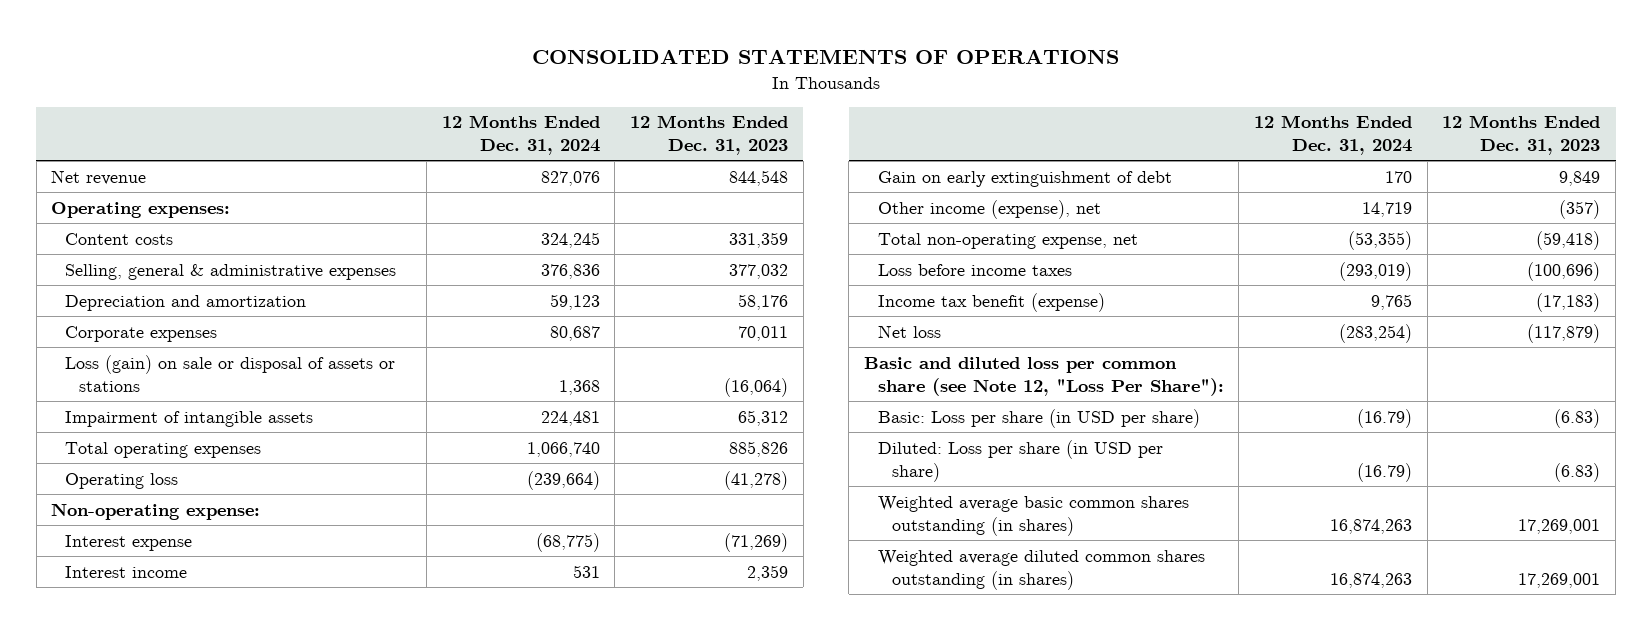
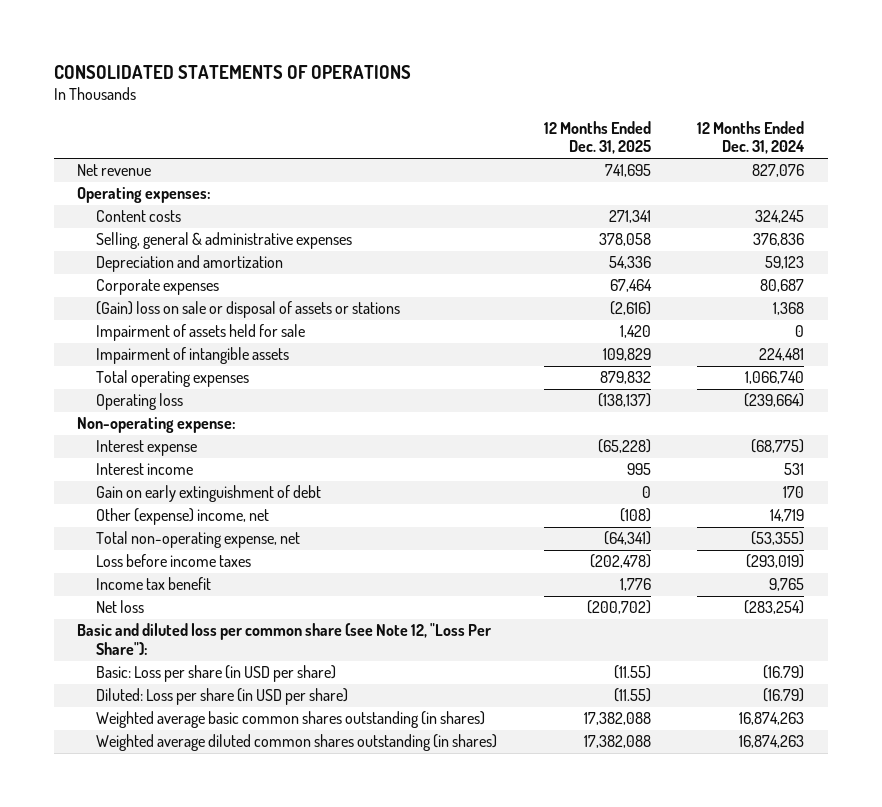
[630,115,789,156] 12 Months Ended Dec. 31, 2023 -> none
none -> [543,120,651,155] 12 Months Ended Dec. 31, 2025
[65,354,396,392] Loss (gain) on sale or disposal of assets or stations -> [96,301,401,319] (Gain) loss on sale or disposal of assets or stations
none -> [96,324,306,342] Impairment of assets held for sale
[877,199,1101,219] Other income (expense), net -> [96,508,270,526] Other (expense) income, net
[877,292,1105,312] Income tax benefit (expense) -> [96,577,212,591] Income tax benefit

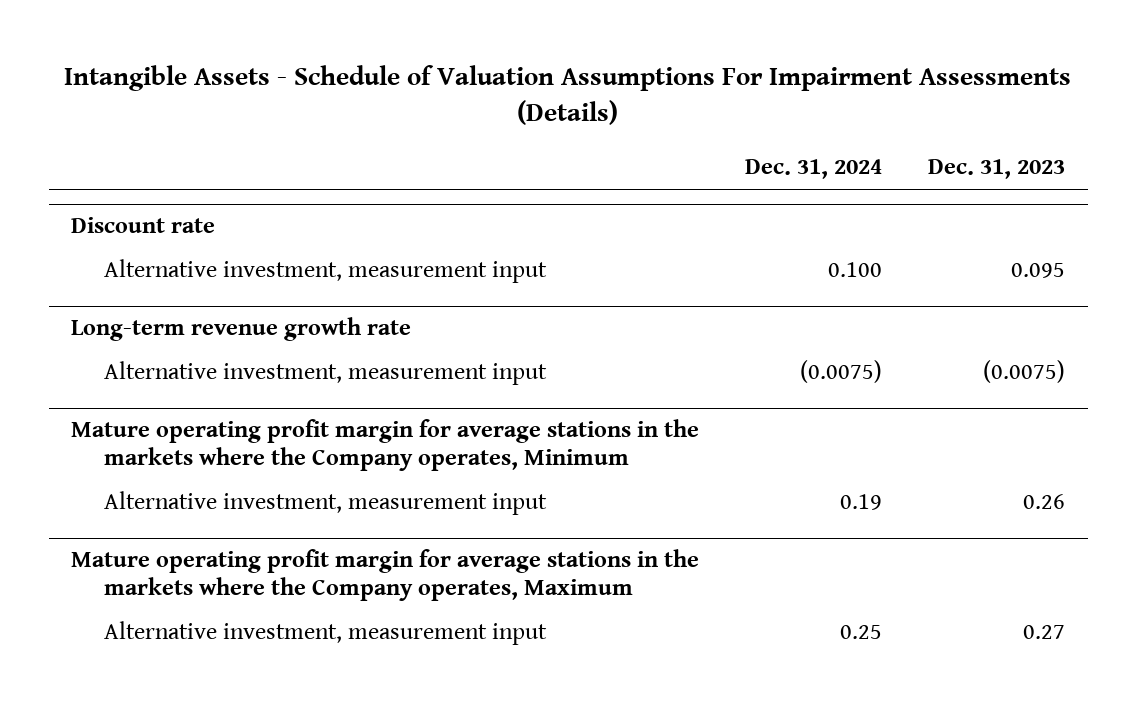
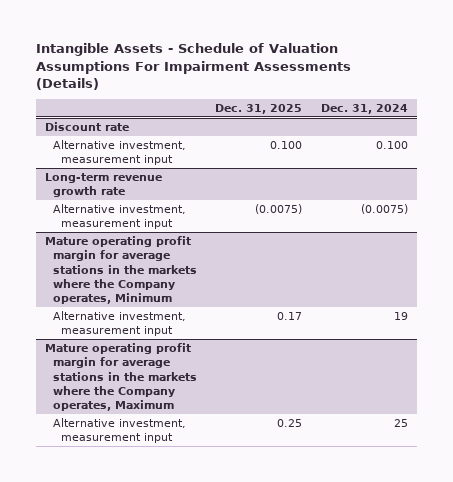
[927,159,1065,180] Dec. 31, 2023 -> none
none -> [215,104,303,115] Dec. 31, 2025
[840,494,883,511] 0.19 -> [393,311,408,320] 19
[840,625,883,640] 0.25 -> [393,418,408,427] 25

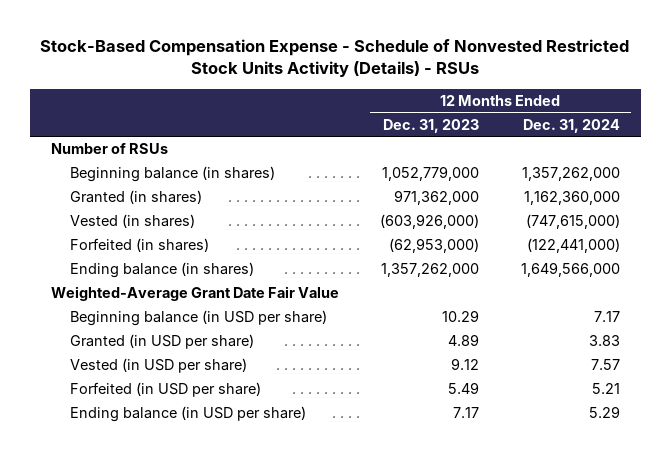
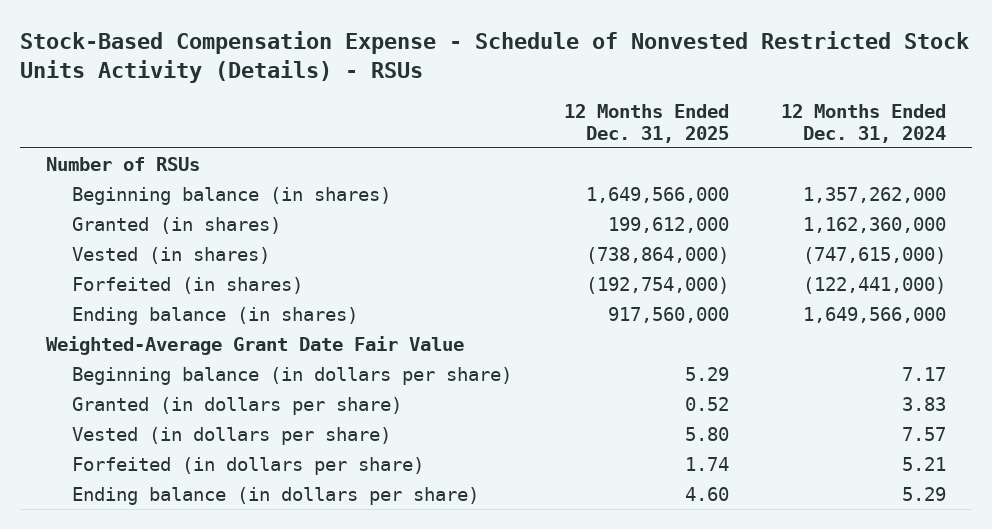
[383,118,480,133] Dec. 31, 2023 -> none
none -> [564,104,730,143] 12 Months Ended Dec. 31, 2025
[69,310,327,327] Beginning balance (in USD per share) -> [72,366,513,385] Beginning balance (in dollars per share)
[69,334,254,350] Granted (in USD per share) -> [72,396,403,415] Granted (in dollars per share)
[69,358,247,374] Vested (in USD per share) -> [72,426,392,445] Vested (in dollars per share)
[69,382,261,398] Forfeited (in USD per share) -> [72,456,425,475] Forfeited (in dollars per share)
[69,406,306,423] Ending balance (in USD per share) -> [72,486,480,505] Ending balance (in dollars per share)

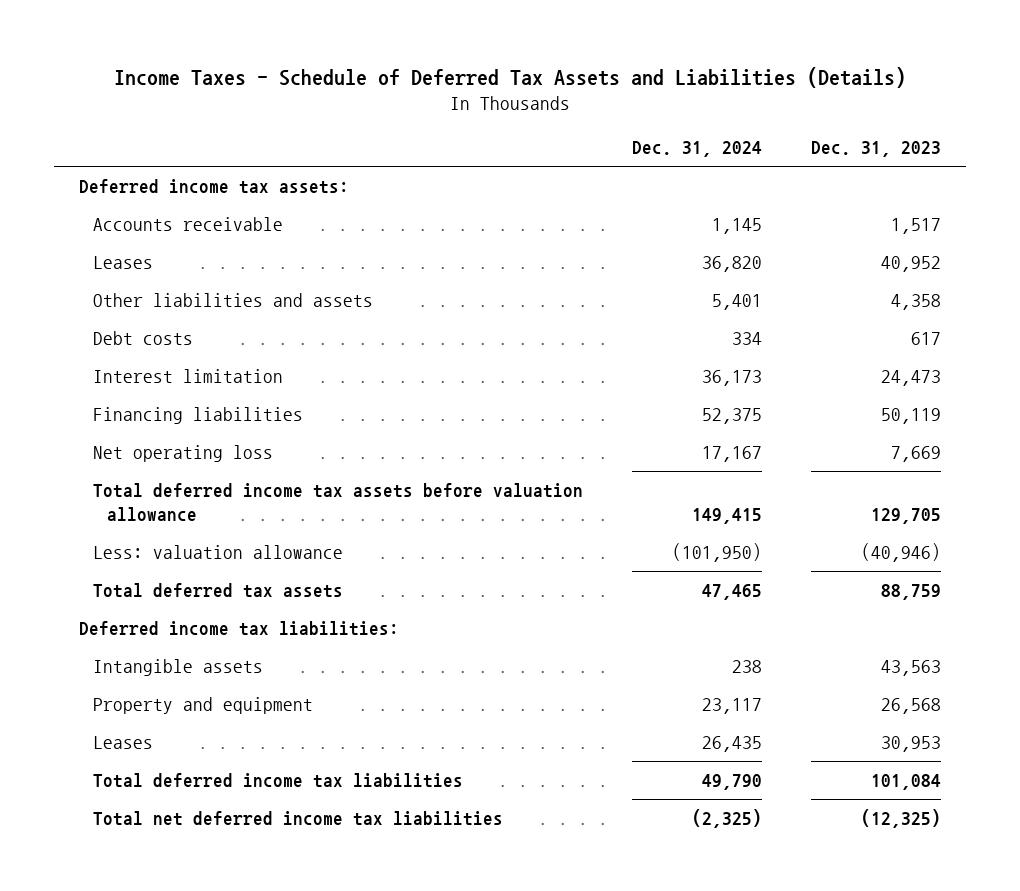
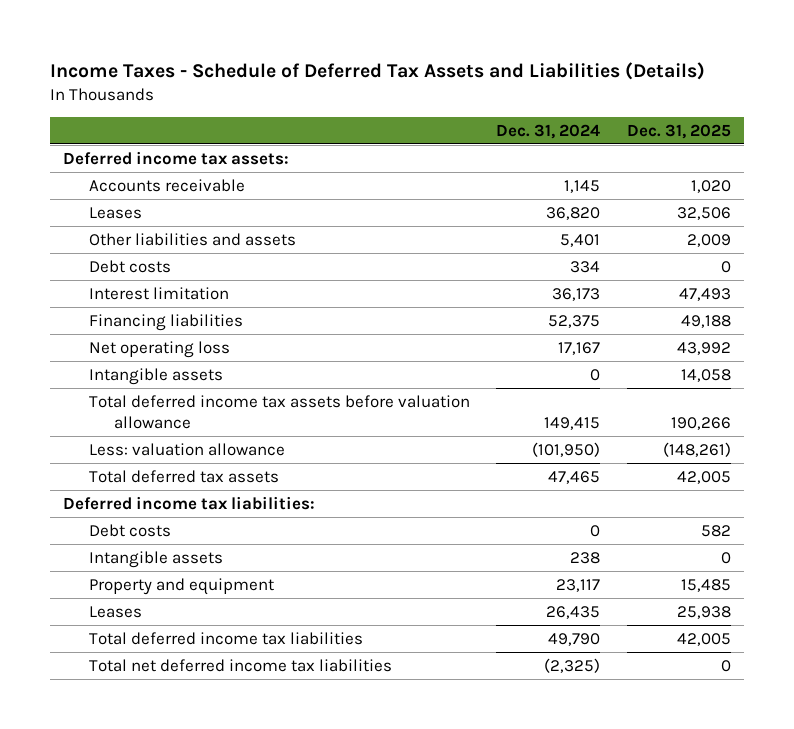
[811,141,942,158] Dec. 31, 2023 -> none
none -> [626,123,731,139] Dec. 31, 2025
none -> [88,367,223,385] Intangible assets
none -> [88,523,171,537] Debt costs

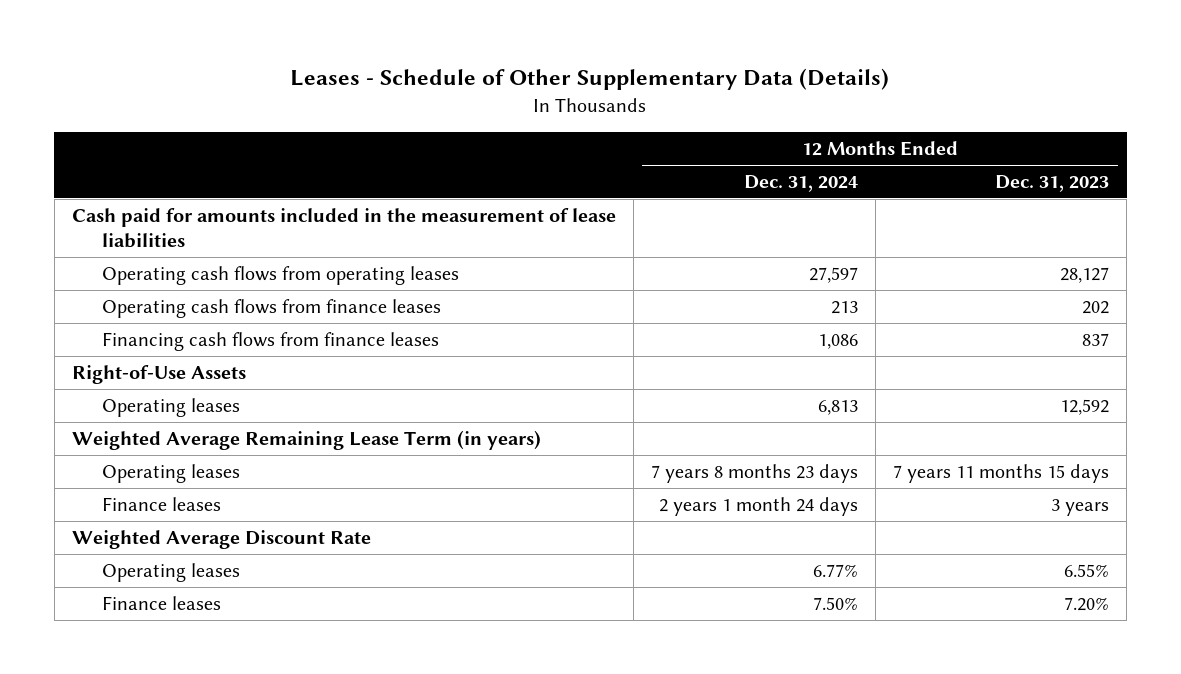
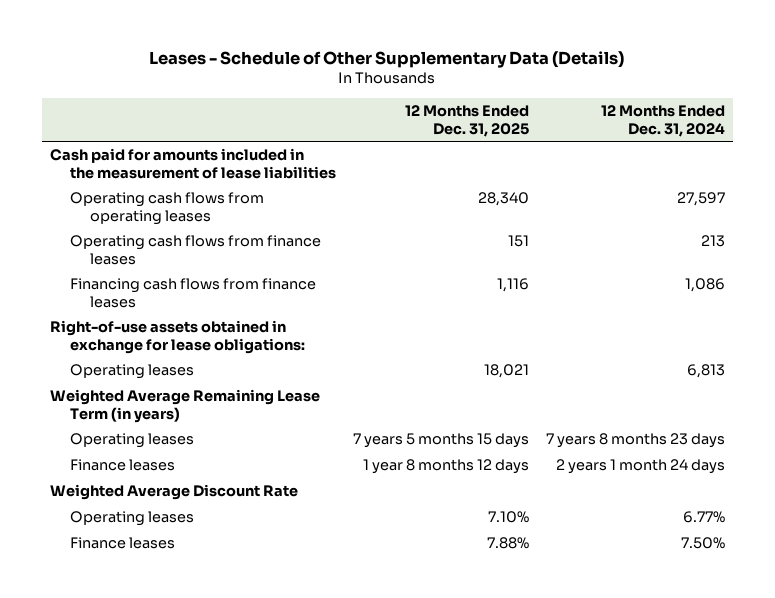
[995,175,1110,193] Dec. 31, 2023 -> none
none -> [404,104,529,137] 12 Months Ended Dec. 31, 2025
[71,364,246,384] Right-of-Use Assets -> [50,320,306,354] Right-of-use assets obtained in exchange for lease obligations:

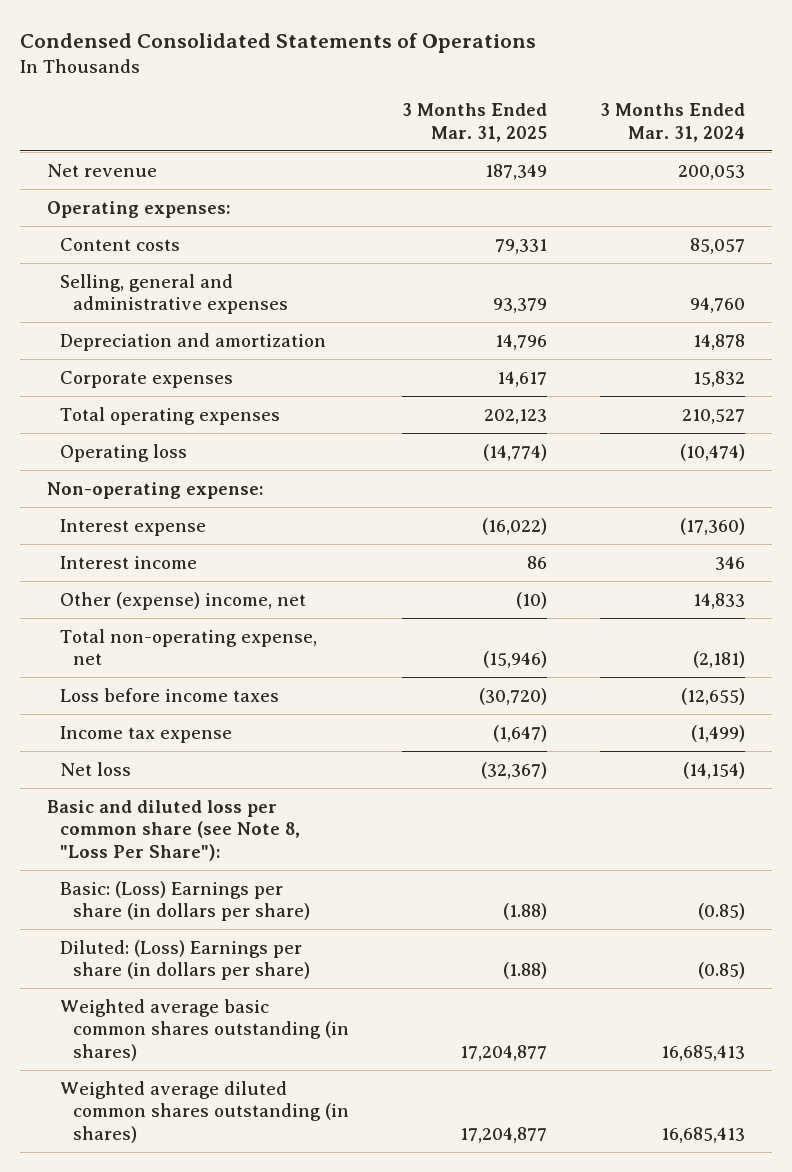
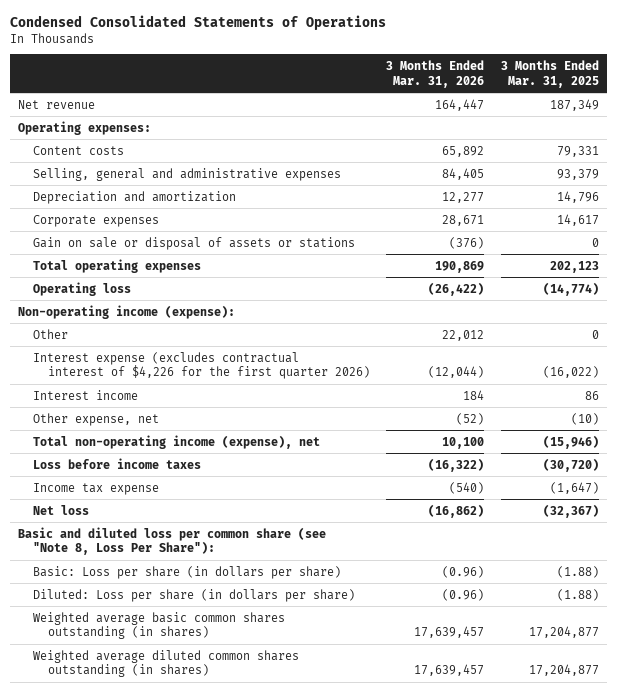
[600,103,746,142] 3 Months Ended Mar. 31, 2024 -> none
none -> [386,59,485,88] 3 Months Ended Mar. 31, 2026
none -> [32,236,355,250] Gain on sale or disposal of assets or stations
[46,481,264,499] Non-operating expense: -> [17,304,235,319] Non-operating income (expense):
none -> [32,328,68,339] Other
[59,518,206,536] Interest expense -> [32,351,370,380] Interest expense (excludes contractual interest of $4,226 for the first quarter 2026)
[59,591,306,610] Other (expense) income, net -> [32,412,159,426] Other expense, net
[59,628,317,666] Total non-operating expense, net -> [32,434,320,449] Total non-operating income (expense), net
[46,799,300,861] Basic and diluted loss per common share (see Note 8, "Loss Per Share"): -> [17,526,326,556] Basic and diluted loss per common share (see "Note 8, Loss Per Share"):
[59,880,310,922] Basic: (Loss) Earnings per share (in dollars per share) -> [32,565,341,579] Basic: Loss per share (in dollars per share)
[59,939,310,981] Diluted: (Loss) Earnings per share (in dollars per share) -> [32,588,355,602] Diluted: Loss per share (in dollars per share)

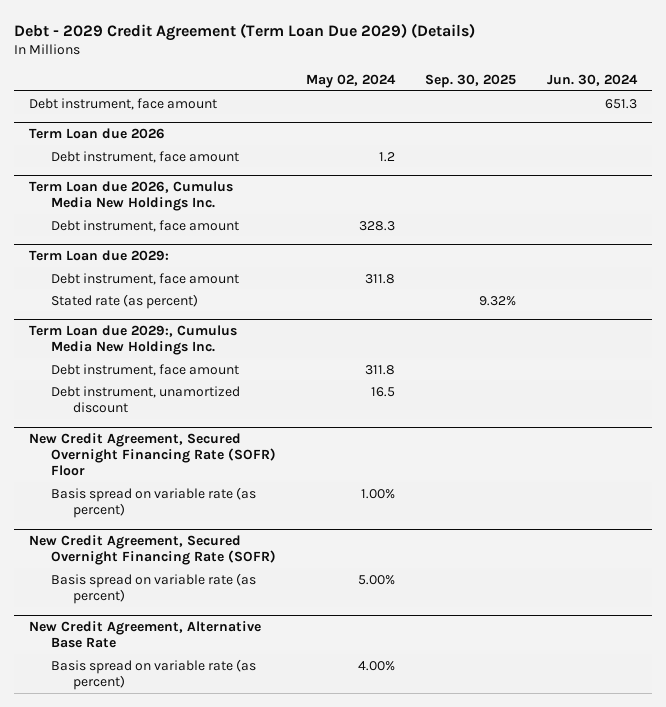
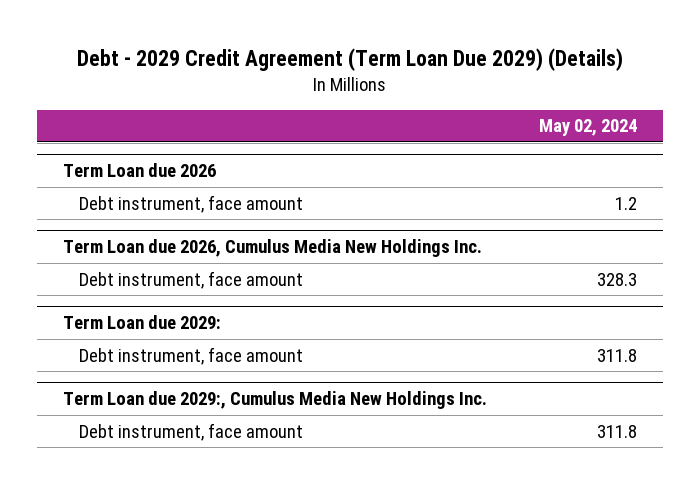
[425,73,517,88] Sep. 30, 2025 -> none
[546,73,638,86] Jun. 30, 2024 -> none
[29,97,218,110] Debt instrument, face amount -> none
[51,293,199,309] Stated rate (as percent) -> none
[51,385,241,413] Debt instrument, unamortized discount -> none
[29,432,277,477] New Credit Agreement, Secured Overnight Financing Rate (SOFR) Floor -> none
[51,486,257,518] Basis spread on variable rate (as percent) -> none
[29,534,277,565] New Credit Agreement, Secured Overnight Financing Rate (SOFR) -> none
[51,572,257,604] Basis spread on variable rate (as percent) -> none
[29,620,262,648] New Credit Agreement, Alternative Base Rate -> none
[51,658,257,690] Basis spread on variable rate (as percent) -> none

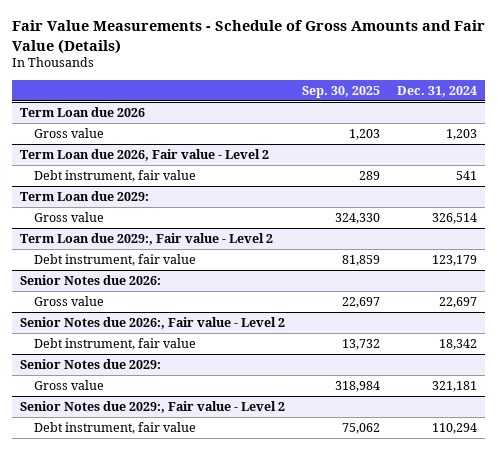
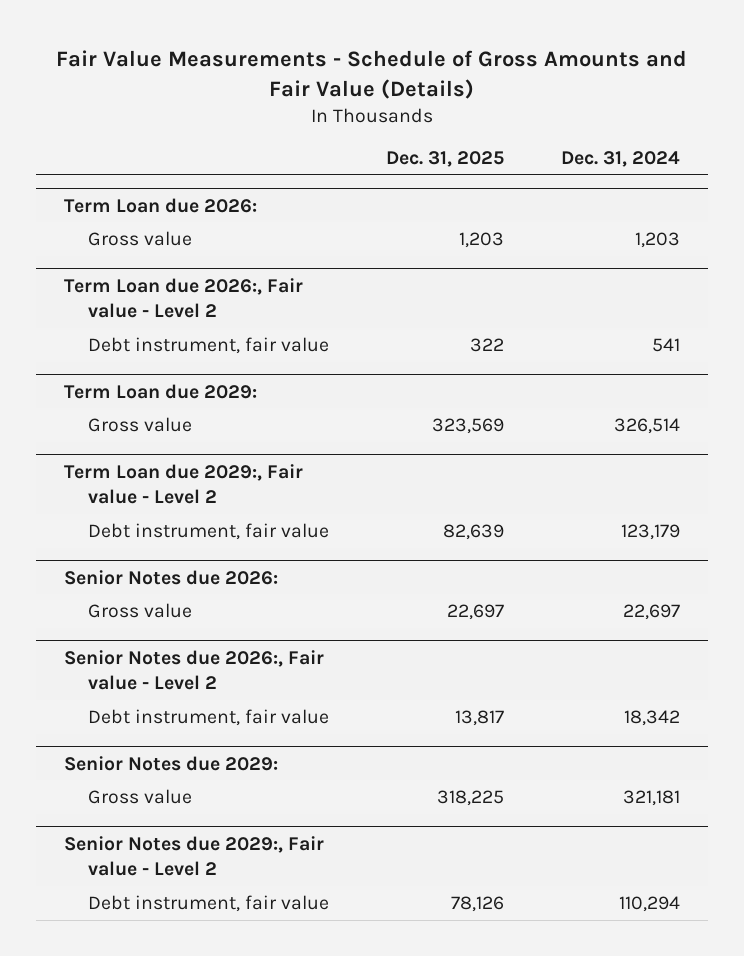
[302,85,381,98] Sep. 30, 2025 -> none
none -> [386,151,505,168] Dec. 31, 2025
[20,106,146,117] Term Loan due 2026 -> [64,197,258,213] Term Loan due 2026:
[20,148,270,161] Term Loan due 2026, Fair value - Level 2 -> [64,277,304,318] Term Loan due 2026:, Fair value - Level 2

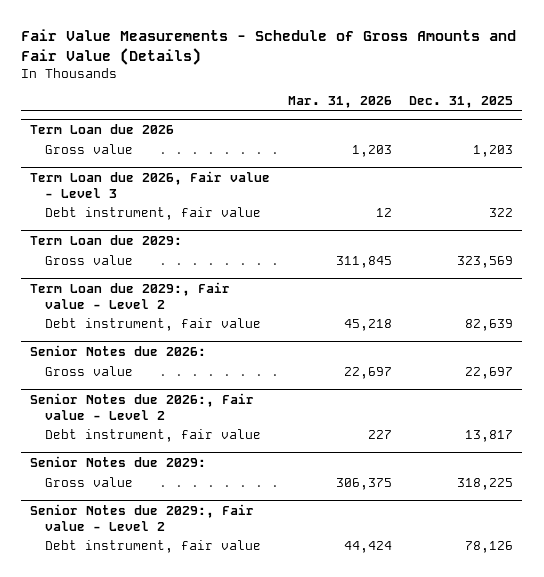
[561,151,681,168] Dec. 31, 2024 -> none
none -> [287,96,392,109] Mar. 31, 2026
[64,197,258,213] Term Loan due 2026: -> [30,124,175,135] Term Loan due 2026
[64,277,304,318] Term Loan due 2026:, Fair value - Level 2 -> [30,171,271,198] Term Loan due 2026, Fair value - Level 3

